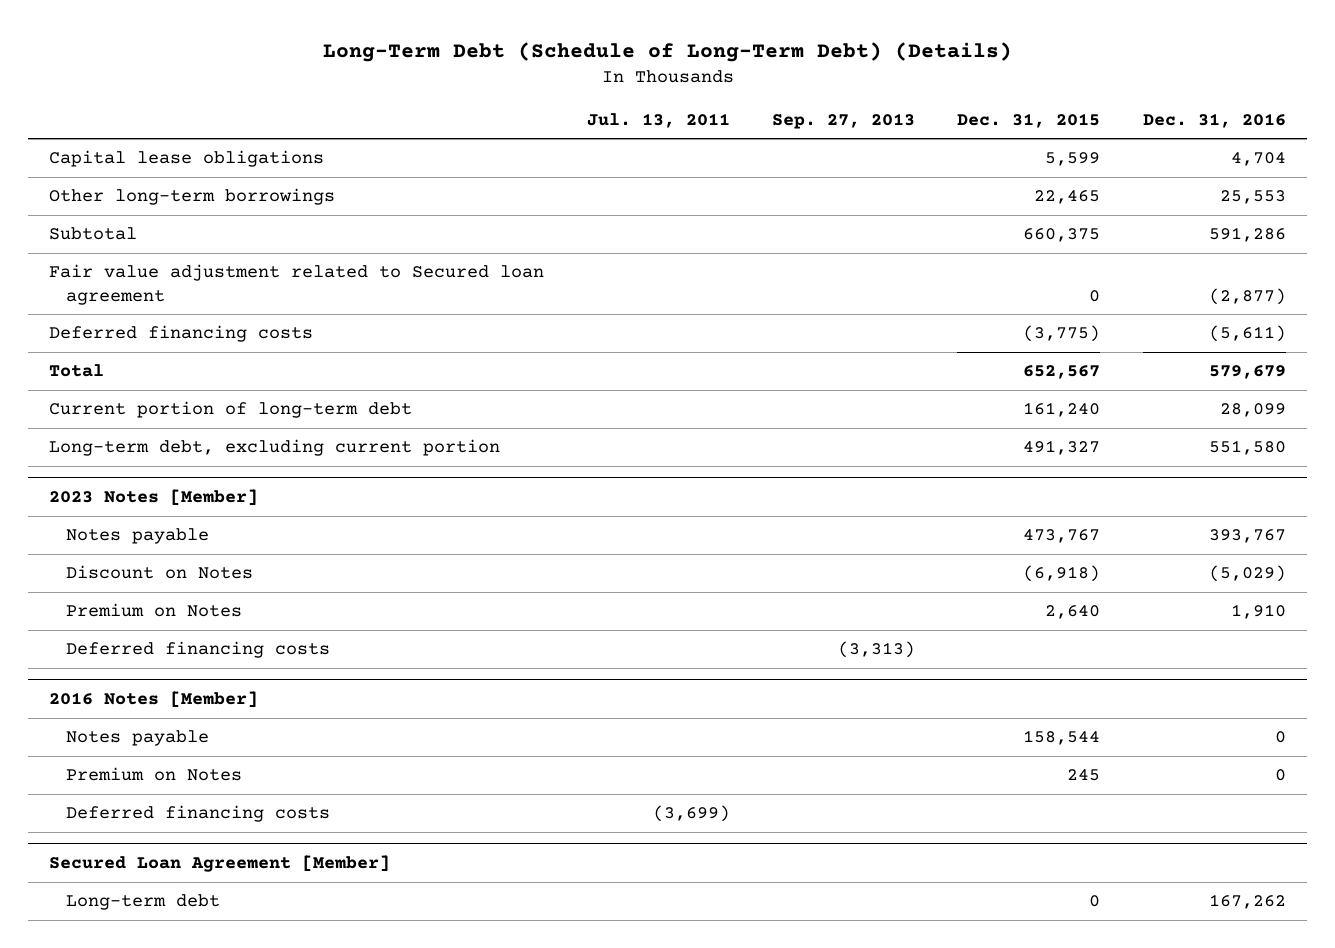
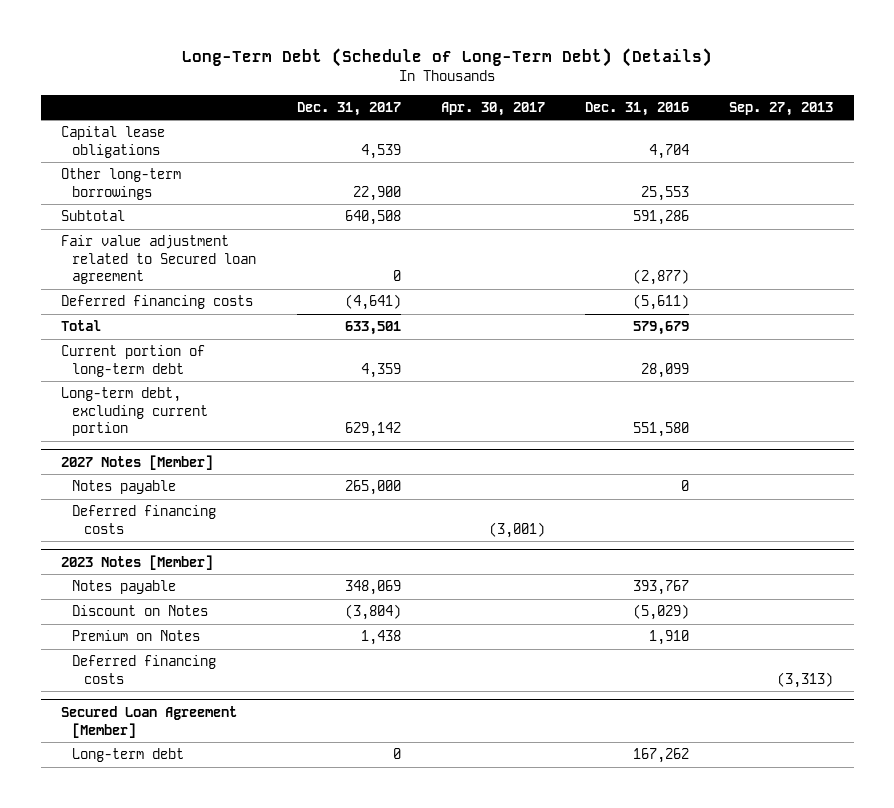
[586,112,730,128] Jul. 13, 2011 -> none
[957,112,1101,128] Dec. 31, 2015 -> none
none -> [296,101,401,116] Dec. 31, 2017
none -> [440,101,545,116] Apr. 30, 2017
none -> [60,454,213,470] 2027 Notes [Member]
none -> [72,480,177,495] Notes payable
none -> [72,505,217,534] Deferred financing costs
[49,691,259,709] 2016 Notes [Member] -> none
[66,730,210,747] Notes payable -> none
[66,767,243,782] Premium on Notes -> none
[66,805,331,823] Deferred financing costs -> none

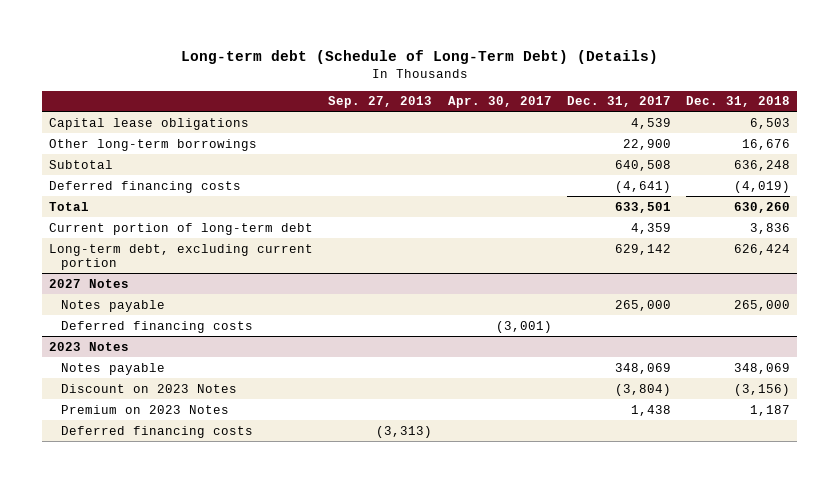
[182,48,713,68] Long-Term Debt (Schedule of Long-Term Debt) (Details) -> [180,50,658,65] Long-term debt (Schedule of Long-Term Debt) (Details)
[585,101,690,116] Dec. 31, 2016 -> none
none -> [685,96,790,108] Dec. 31, 2018
[60,235,257,285] Fair value adjustment related to Secured loan agreement -> none
[60,454,213,470] 2027 Notes [Member] -> [49,278,130,288] 2027 Notes
[60,554,213,570] 2023 Notes [Member] -> [49,341,130,351] 2023 Notes
[72,605,209,617] Discount on Notes -> [60,383,237,393] Discount on 2023 Notes
[72,630,201,642] Premium on Notes -> [60,404,229,414] Premium on 2023 Notes
[60,705,237,738] Secured Loan Agreement [Member] -> none
[72,748,185,763] Long-term debt -> none

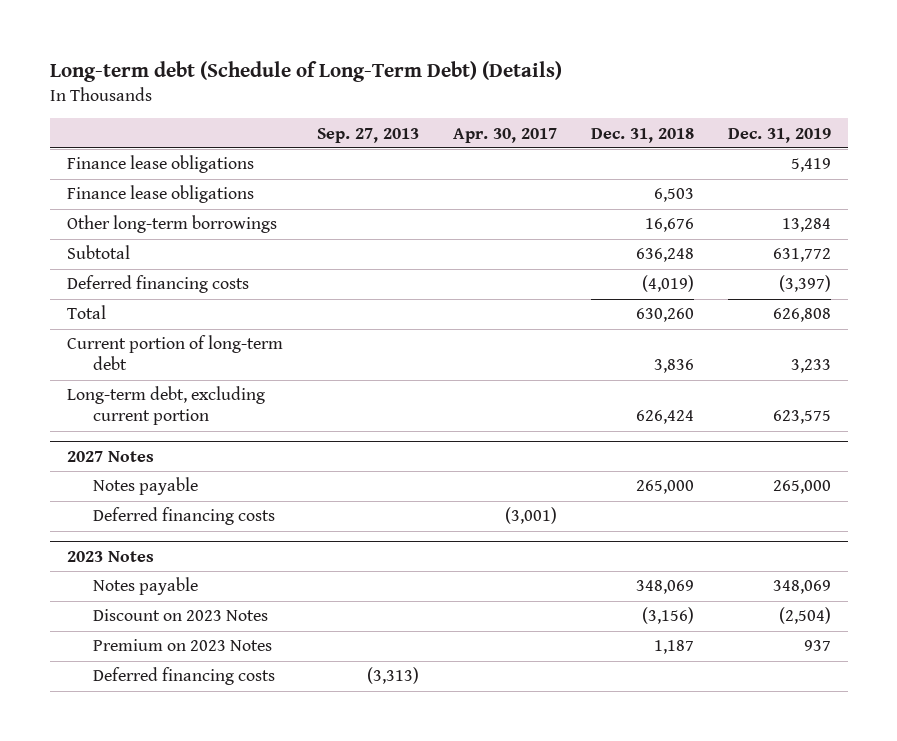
[566,96,671,108] Dec. 31, 2017 -> none
none -> [727,127,831,143] Dec. 31, 2019
none -> [66,155,254,174] Finance lease obligations
[49,117,250,130] Capital lease obligations -> [66,185,254,204] Finance lease obligations

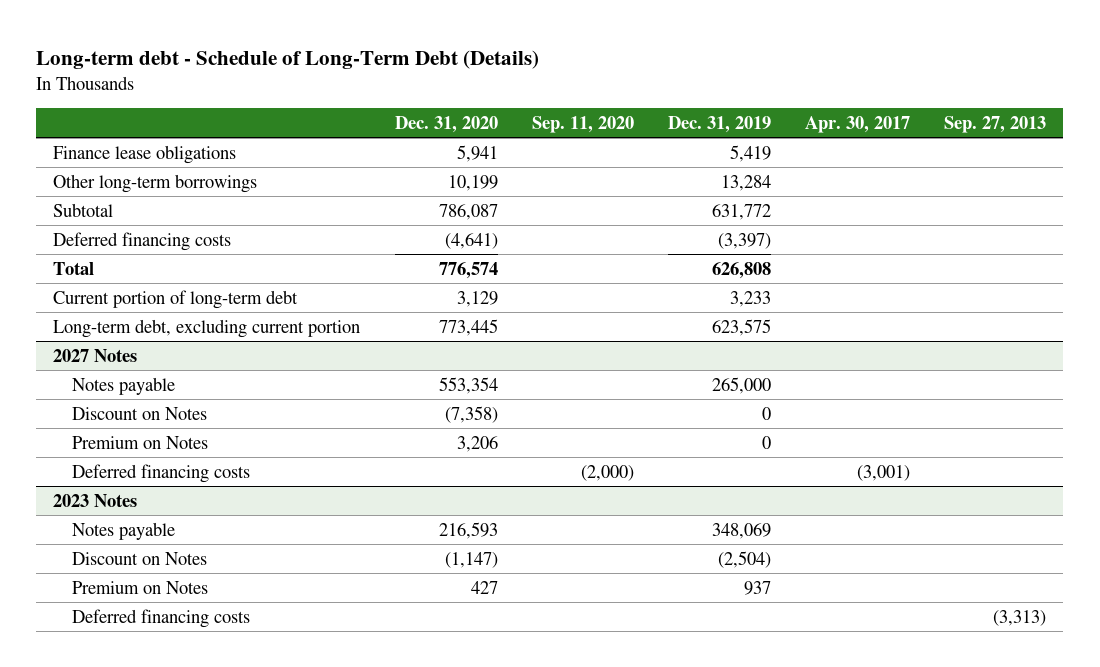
[49,60,562,82] Long-term debt (Schedule of Long-Term Debt) (Details) -> [36,49,540,69] Long-term debt - Schedule of Long-Term Debt (Details)
[590,127,694,143] Dec. 31, 2018 -> none
none -> [394,115,498,133] Dec. 31, 2020
none -> [531,115,634,133] Sep. 11, 2020
[66,185,254,204] Finance lease obligations -> none
none -> [71,406,207,420] Discount on Notes
none -> [71,435,208,449] Premium on Notes
[93,609,269,622] Discount on 2023 Notes -> [71,551,207,565] Discount on Notes
[93,639,273,652] Premium on 2023 Notes -> [71,580,208,594] Premium on Notes

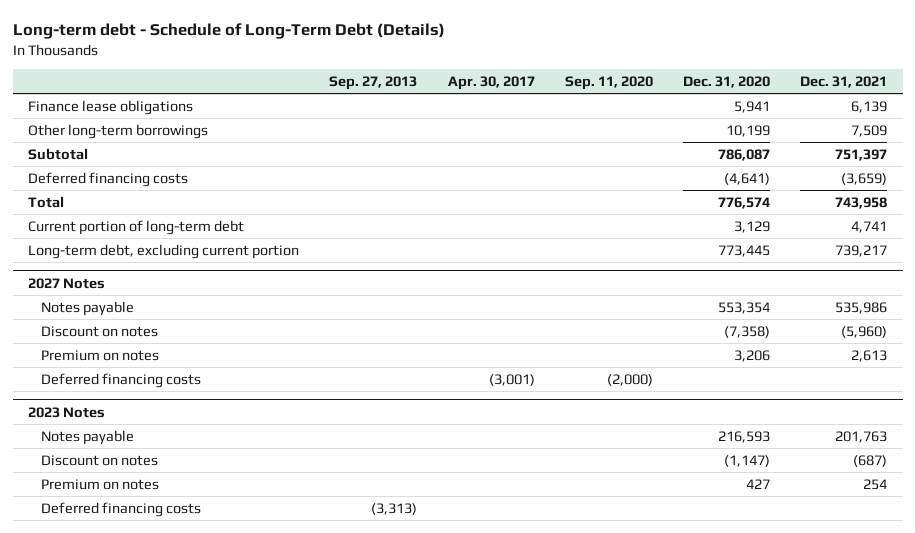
[667,115,771,133] Dec. 31, 2019 -> none
none -> [800,76,888,89] Dec. 31, 2021
[71,406,207,420] Discount on Notes -> [40,325,158,337] Discount on notes
[71,435,208,449] Premium on Notes -> [40,349,159,361] Premium on notes
[71,551,207,565] Discount on Notes -> [40,454,158,466] Discount on notes
[71,580,208,594] Premium on Notes -> [40,478,159,490] Premium on notes

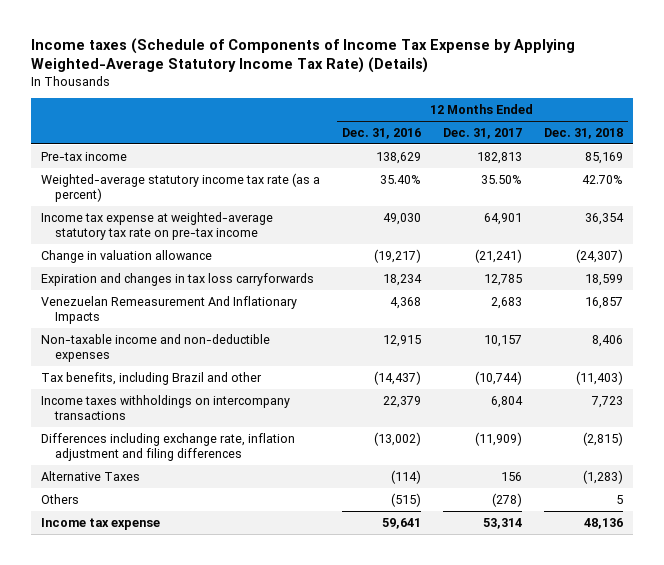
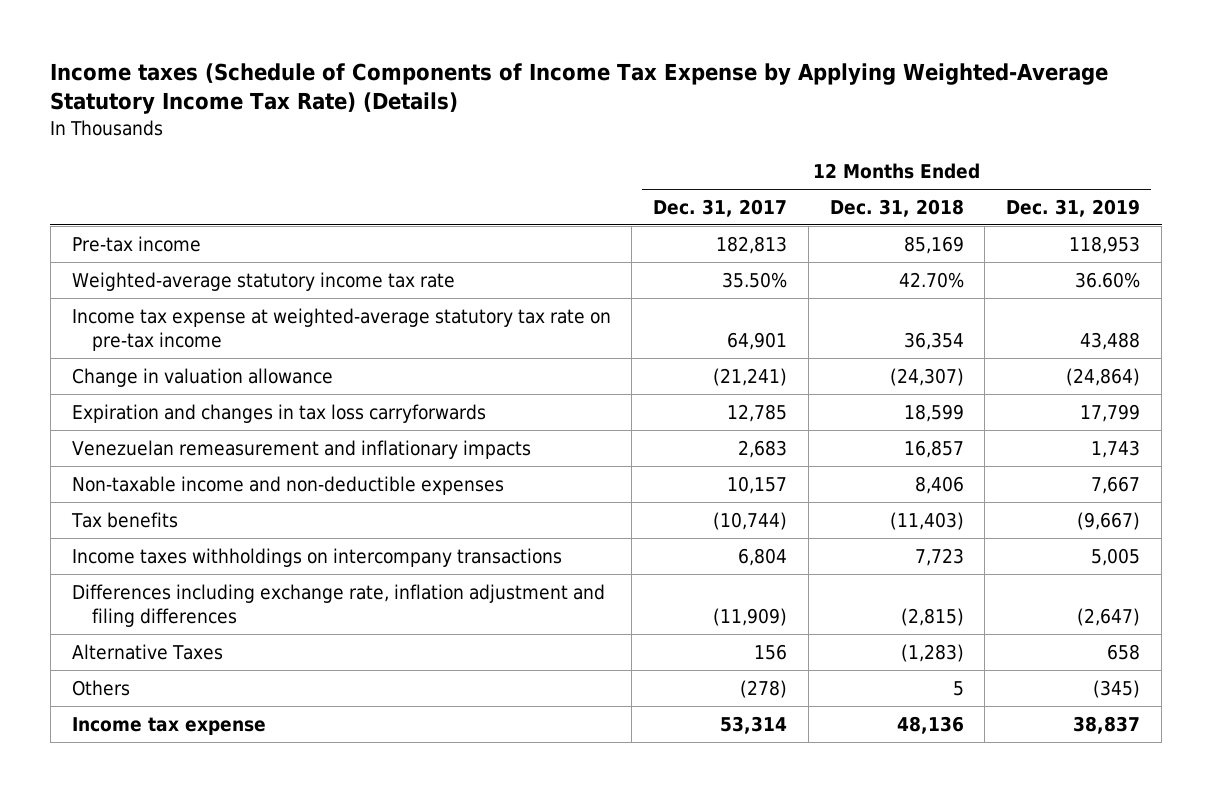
[342,127,422,139] Dec. 31, 2016 -> none
none -> [1006,198,1141,217] Dec. 31, 2019
[41,172,321,203] Weighted-average statutory income tax rate (as a percent) -> [71,271,455,291] Weighted-average statutory income tax rate
[41,295,298,325] Venezuelan Remeasurement And Inflationary Impacts -> [71,439,531,459] Venezuelan remeasurement and inflationary impacts
[41,371,263,385] Tax benefits, including Brazil and other -> [70,511,178,528] Tax benefits

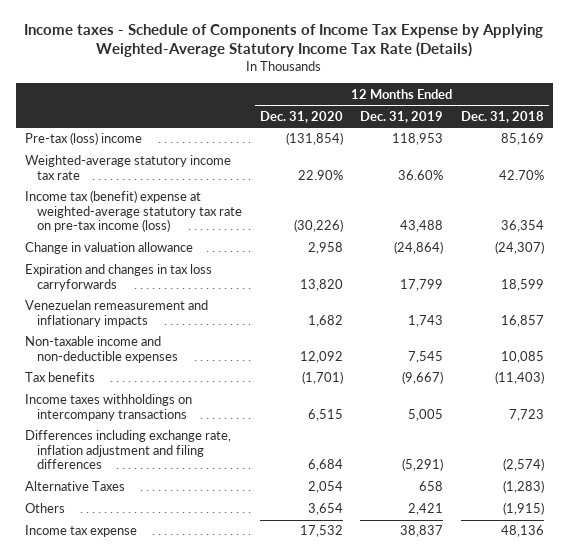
[50,62,1109,115] Income taxes (Schedule of Components of Income Tax Expense by Applying Weighted-Average Statutory Income Tax Rate) (Details) -> [24,24,544,58] Income taxes - Schedule of Components of Income Tax Expense by Applying Weighted-Average Statutory Income Tax Rate (Details)
[653,198,788,217] Dec. 31, 2017 -> none
none -> [259,110,343,123] Dec. 31, 2020
[71,235,201,252] Pre-tax income -> [24,132,142,146] Pre-tax (loss) income
[71,307,611,352] Income tax expense at weighted-average statutory tax rate on pre-tax income -> [24,190,243,233] Income tax (benefit) expense at weighted-average statutory tax rate on pre-tax income (loss)
[914,475,964,494] 8,406 -> [501,350,545,363] 10,085
[1091,475,1141,494] 7,667 -> [408,350,444,363] 7,545
[900,608,964,627] (2,815) -> [503,458,545,472] (2,574)
[1077,608,1141,627] (2,647) -> [402,458,444,472] (5,291)
[952,680,964,696] 5 -> [503,502,545,516] (1,915)
[1093,679,1141,698] (345) -> [408,503,444,516] 2,421

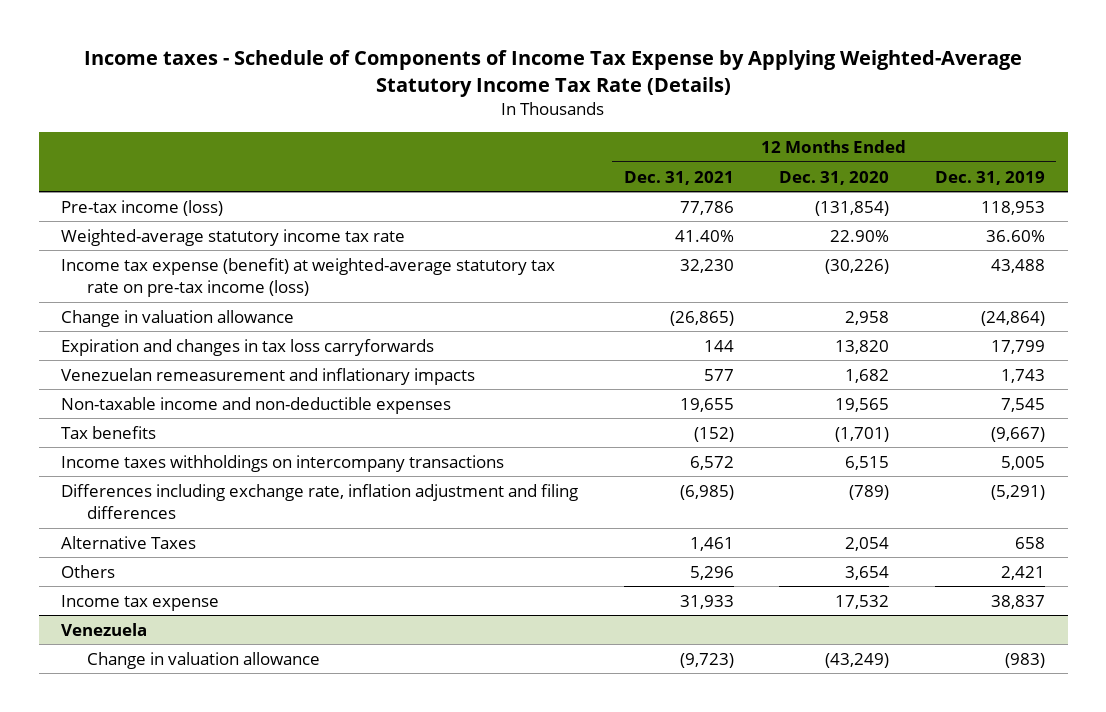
[461,110,545,123] Dec. 31, 2018 -> none
none -> [623,170,734,185] Dec. 31, 2021
[24,132,142,146] Pre-tax (loss) income -> [61,199,224,216] Pre-tax income (loss)
[24,190,243,233] Income tax (benefit) expense at weighted-average statutory tax rate on pre-tax income (loss) -> [61,257,556,297] Income tax expense (benefit) at weighted-average statutory tax rate on pre-tax income (loss)
[299,350,343,363] 12,092 -> [835,397,890,412] 19,565
[307,459,343,472] 6,684 -> [849,484,890,500] (789)
none -> [61,622,148,636] Venezuela
none -> [87,651,321,669] Change in valuation allowance

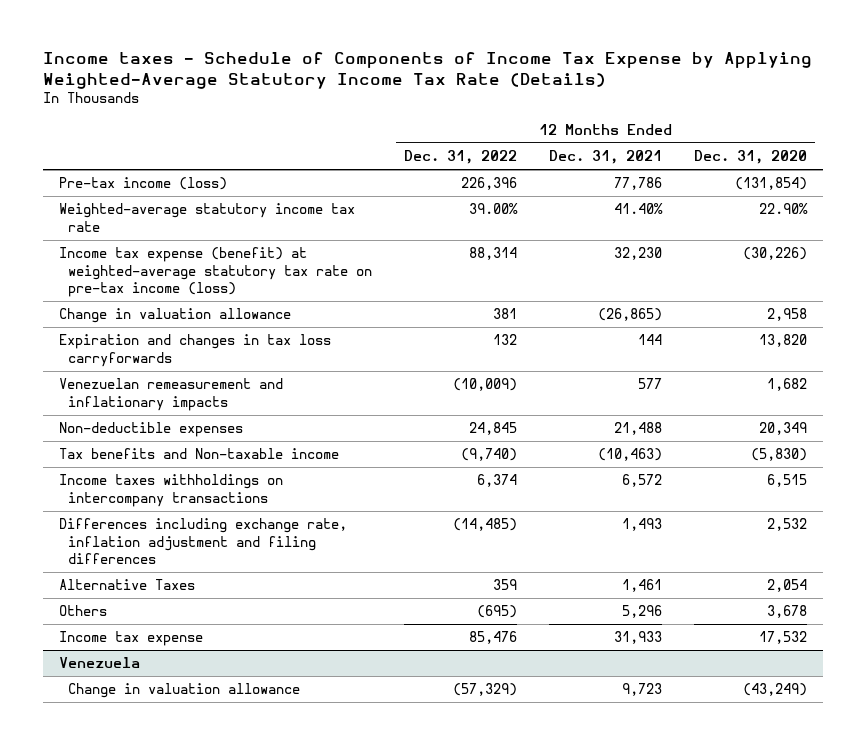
[935,170,1046,185] Dec. 31, 2019 -> none
none -> [404,150,518,165] Dec. 31, 2022
[61,396,452,414] Non-taxable income and non-deductible expenses -> [58,422,243,438] Non-deductible expenses
[679,397,734,412] 19,655 -> [614,422,663,436] 21,488
[835,397,890,412] 19,565 -> [759,422,808,436] 20,349
[61,425,157,439] Tax benefits -> [58,448,339,460] Tax benefits and Non-taxable income
[693,426,734,442] (152) -> [598,448,663,462] (10,463)
[835,426,890,442] (1,701) -> [751,448,808,462] (5,830)
[679,484,734,500] (6,985) -> [622,518,663,532] 1,493
[849,484,890,500] (789) -> [767,518,808,532] 2,532
[845,565,890,580] 3,654 -> [767,605,808,619] 3,678
[679,652,734,668] (9,723) -> [622,683,663,697] 9,723

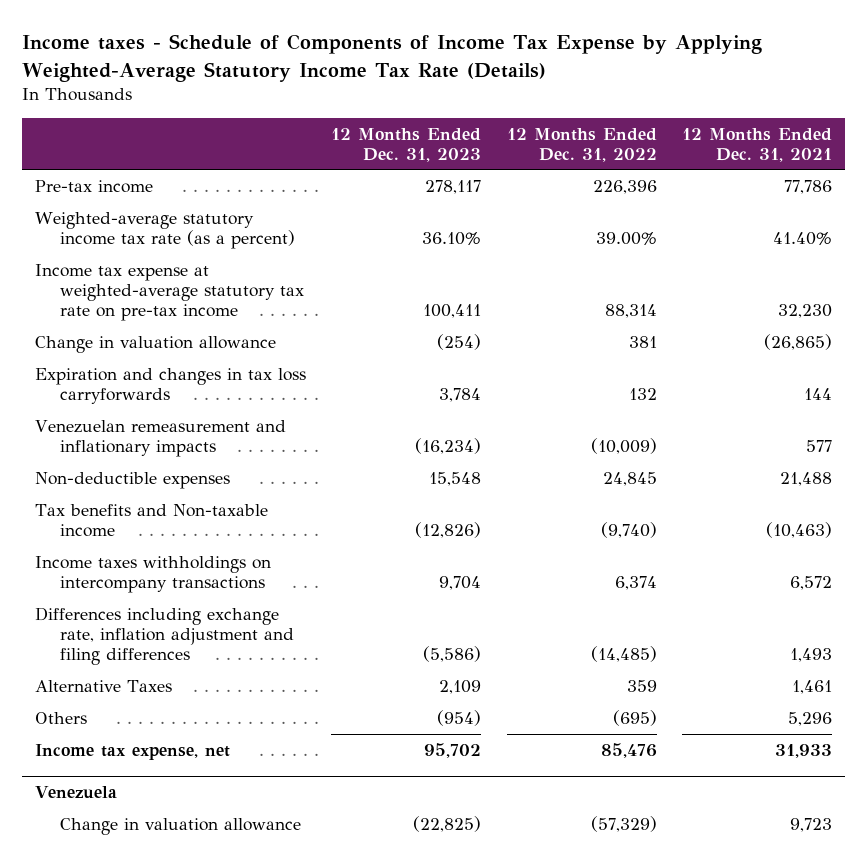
[694,150,808,165] Dec. 31, 2020 -> none
none -> [331,127,482,162] 12 Months Ended Dec. 31, 2023
[58,177,227,191] Pre-tax income (loss) -> [34,179,153,193] Pre-tax income
[58,203,355,232] Weighted-average statutory income tax rate -> [34,211,296,249] Weighted-average statutory income tax rate (as a percent)
[58,247,373,298] Income tax expense (benefit) at weighted-average statutory tax rate on pre-tax income (loss) -> [34,263,305,322] Income tax expense at weighted-average statutory tax rate on pre-tax income
[58,631,203,647] Income tax expense -> [34,743,230,760] Income tax expense, net

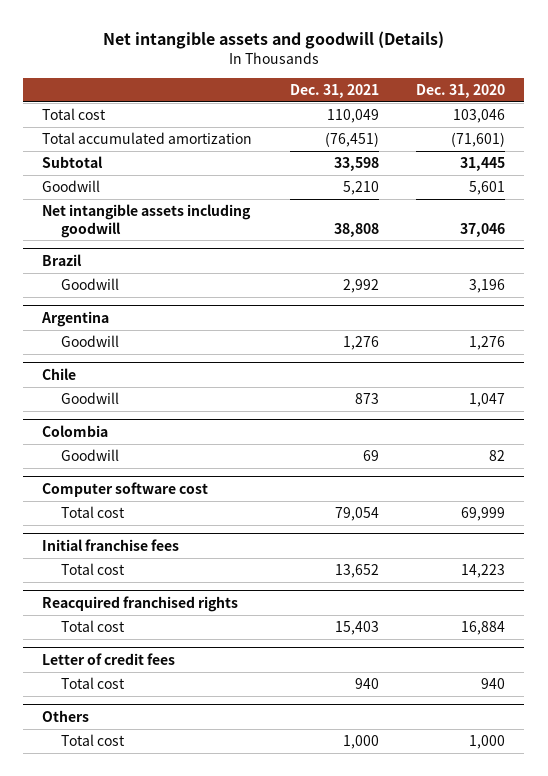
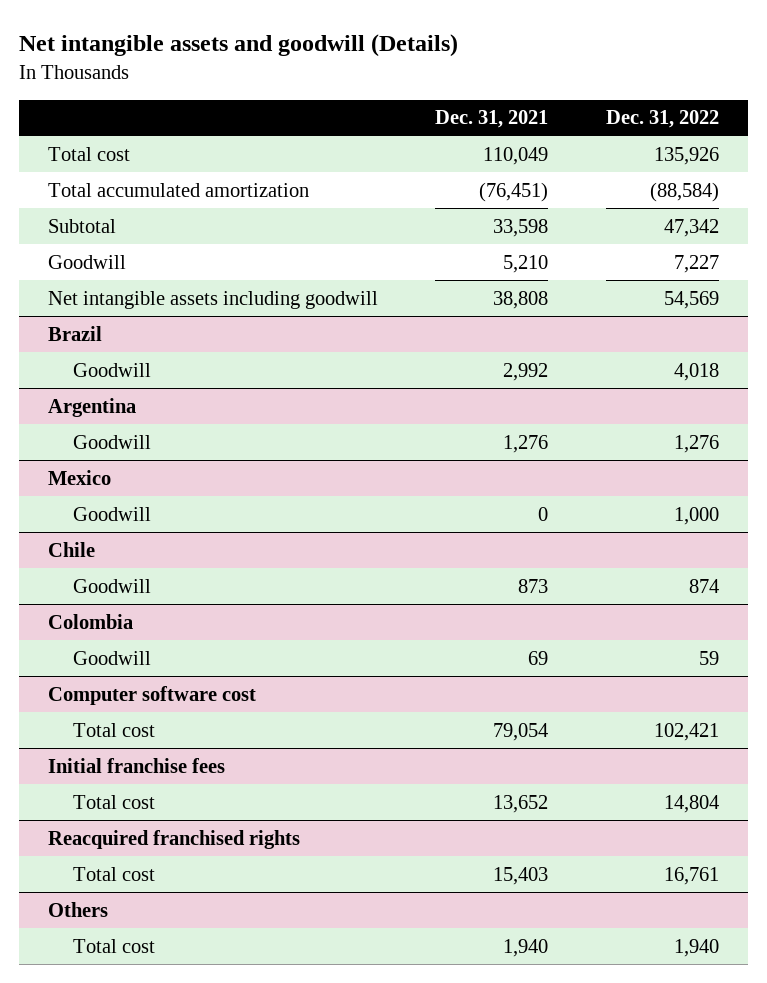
[416,84,506,99] Dec. 31, 2020 -> none
none -> [606,110,720,129] Dec. 31, 2022
none -> [47,469,111,485] Mexico
none -> [72,506,151,521] Goodwill
[42,652,176,665] Letter of credit fees -> none
[60,677,125,690] Total cost -> none
[342,735,379,750] 1,000 -> [503,938,549,957] 1,940

